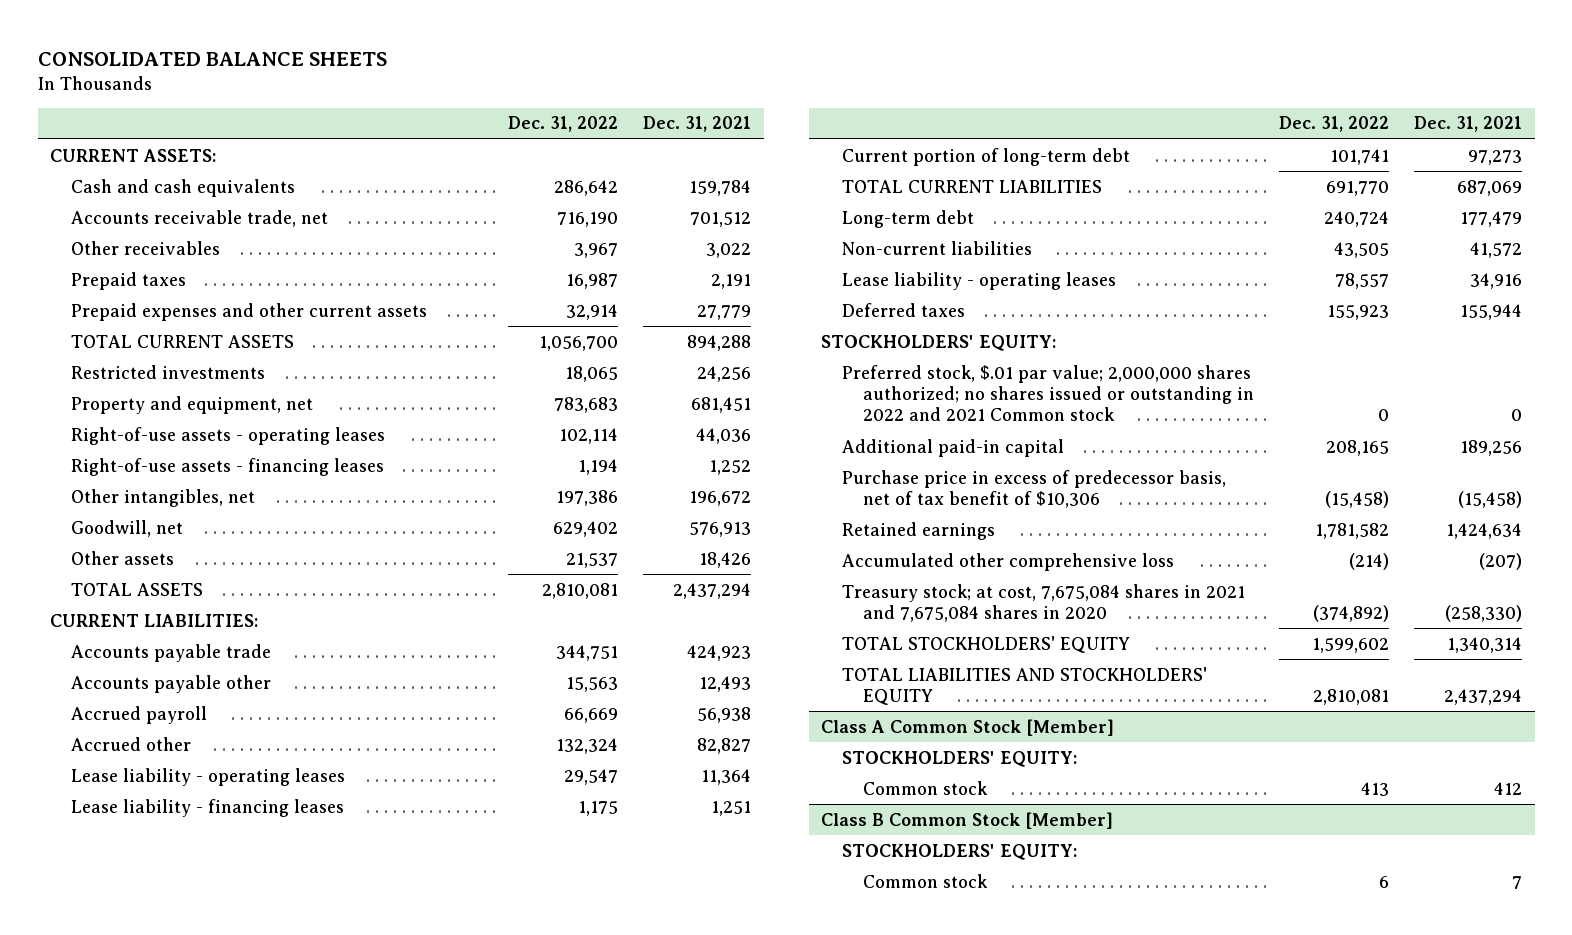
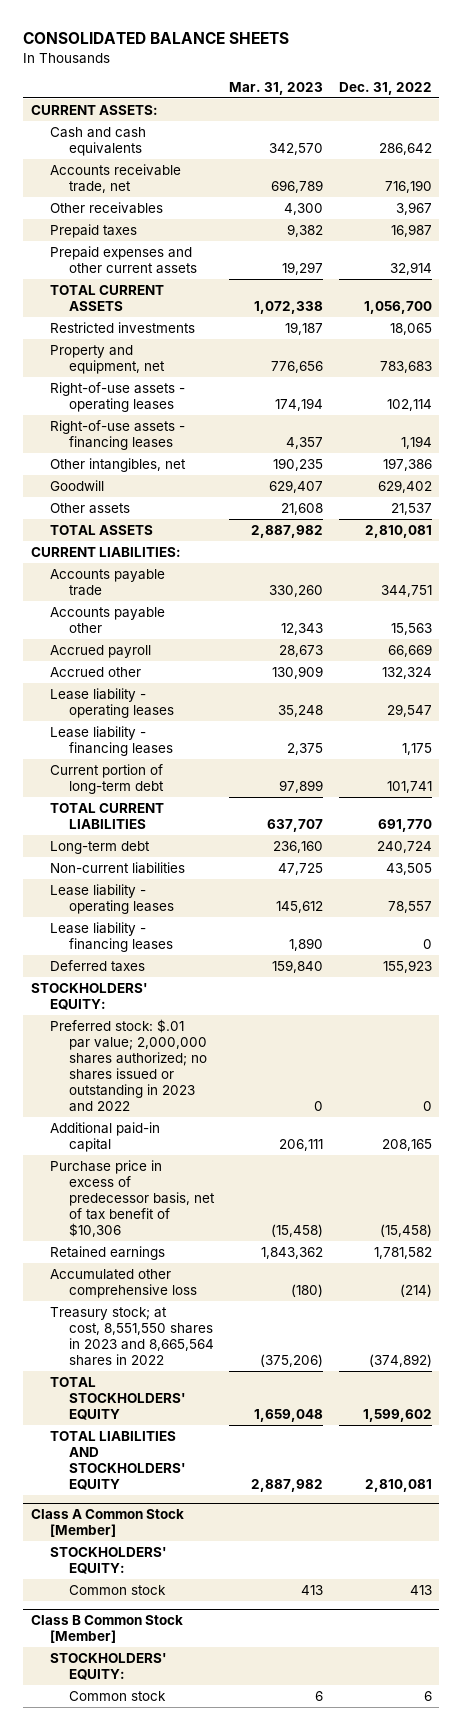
[643,116,752,133] Dec. 31, 2021 -> none
none -> [229,81,324,95] Mar. 31, 2023
[71,519,184,537] Goodwill, net -> [49,479,104,491] Goodwill
none -> [49,921,173,952] Lease liability - financing leases
[842,364,1255,422] Preferred stock, $.01 par value; 2,000,000 shares authorized; no shares issued or outstanding in 2022 and 2021 Common stock -> [49,1018,207,1113] Preferred stock: $.01 par value; 2,000,000 shares authorized; no shares issued or outstanding in 2023 and 2022
[842,583,1246,623] Treasury stock; at cost, 7,675,084 shares in 2021 and 7,675,084 shares in 2020 -> [49,1306,214,1367] Treasury stock; at cost, 8,551,550 shares in 2023 and 8,665,564 shares in 2022

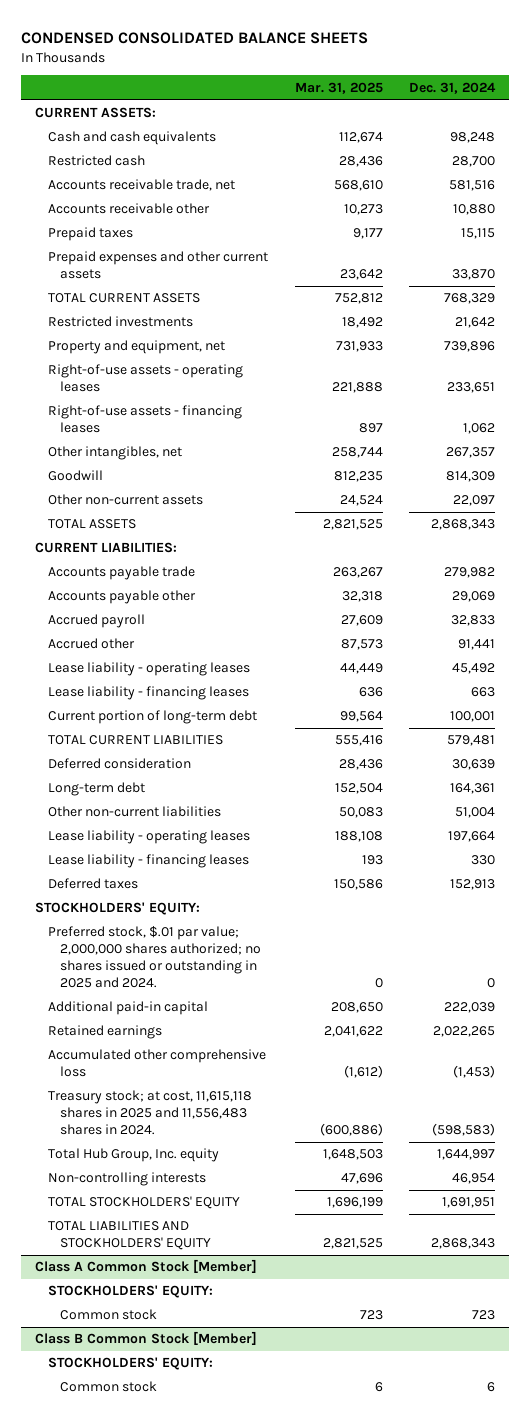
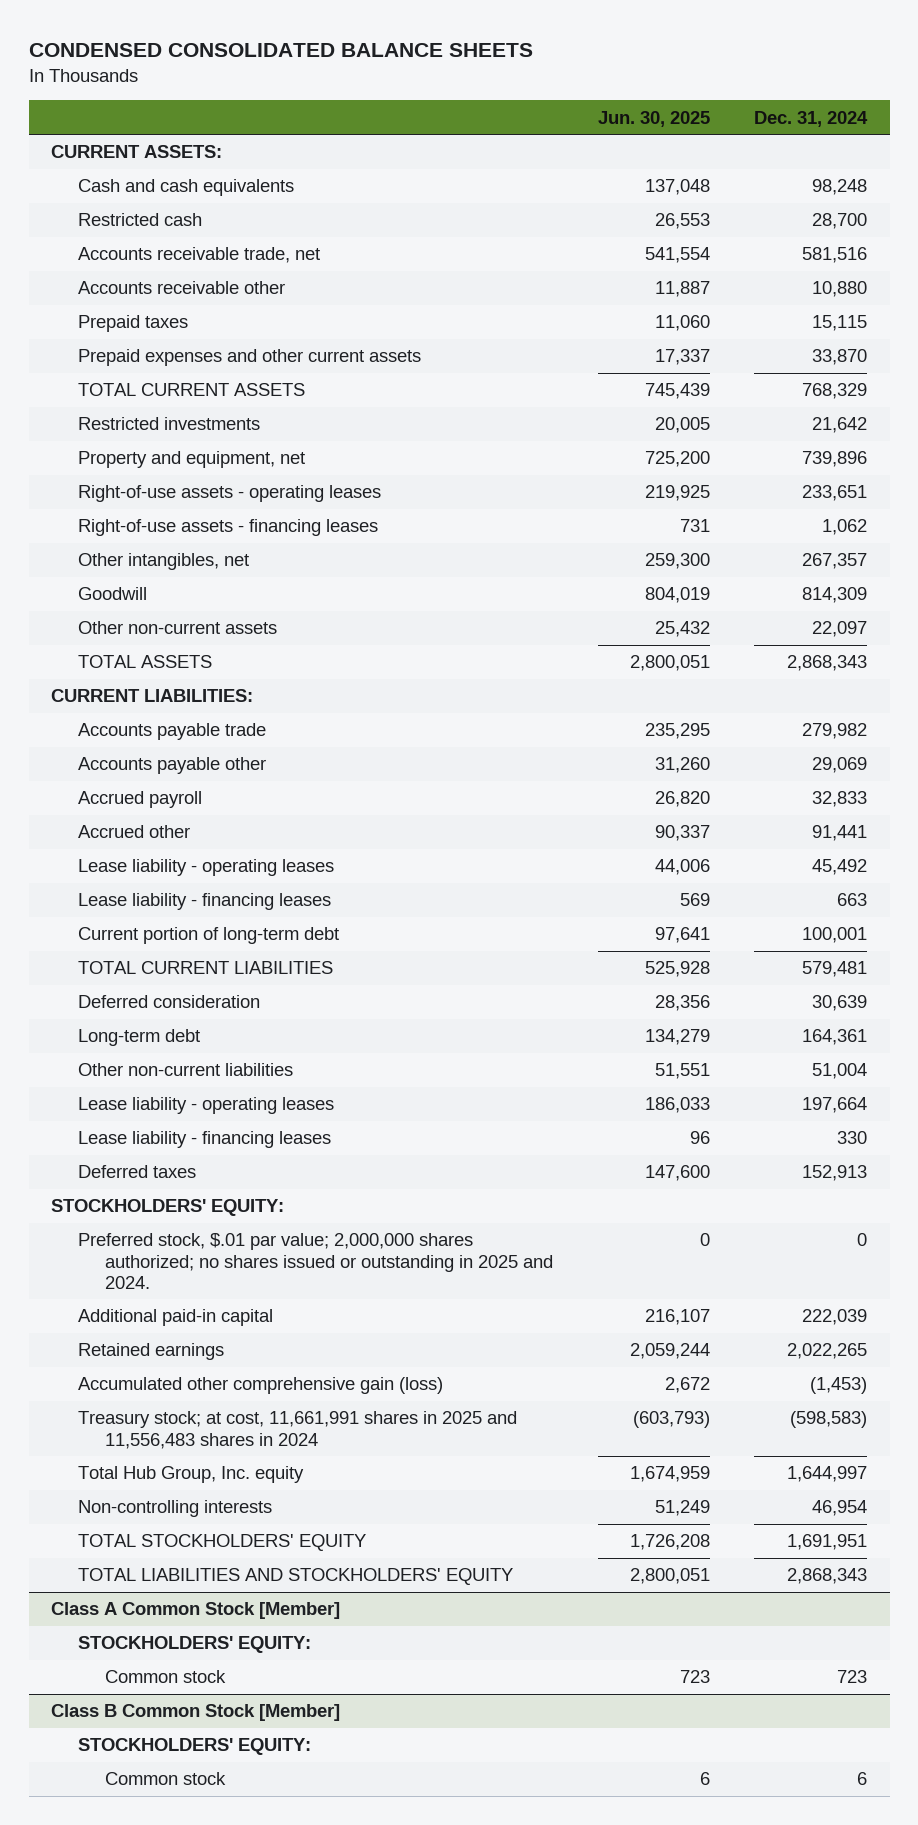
[294,81,383,94] Mar. 31, 2025 -> none
none -> [597,110,710,127] Jun. 30, 2025
[47,1049,266,1078] Accumulated other comprehensive loss -> [77,1377,443,1395] Accumulated other comprehensive gain (loss)
[47,1090,252,1136] Treasury stock; at cost, 11,615,118 shares in 2025 and 11,556,483 shares in 2024. -> [77,1411,517,1449] Treasury stock; at cost, 11,661,991 shares in 2025 and 11,556,483 shares in 2024

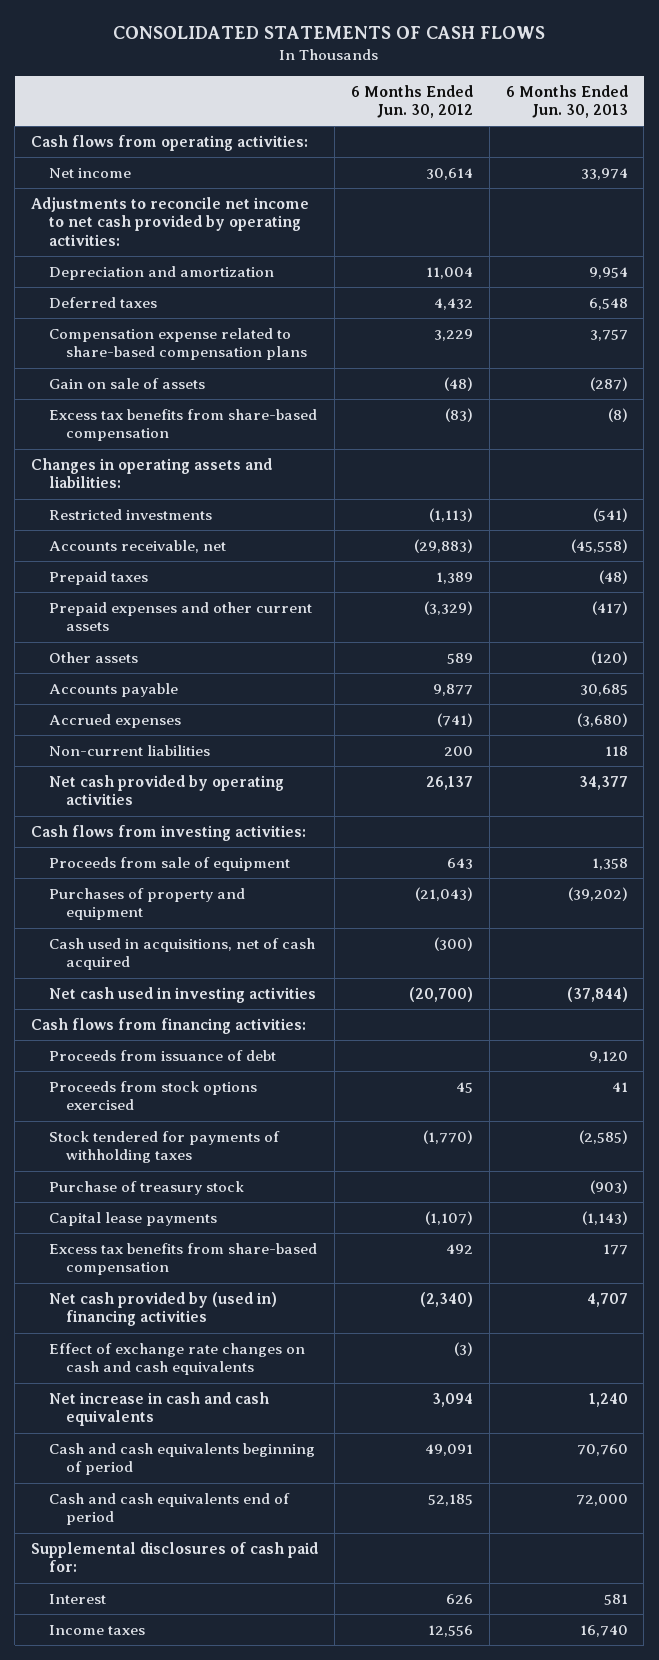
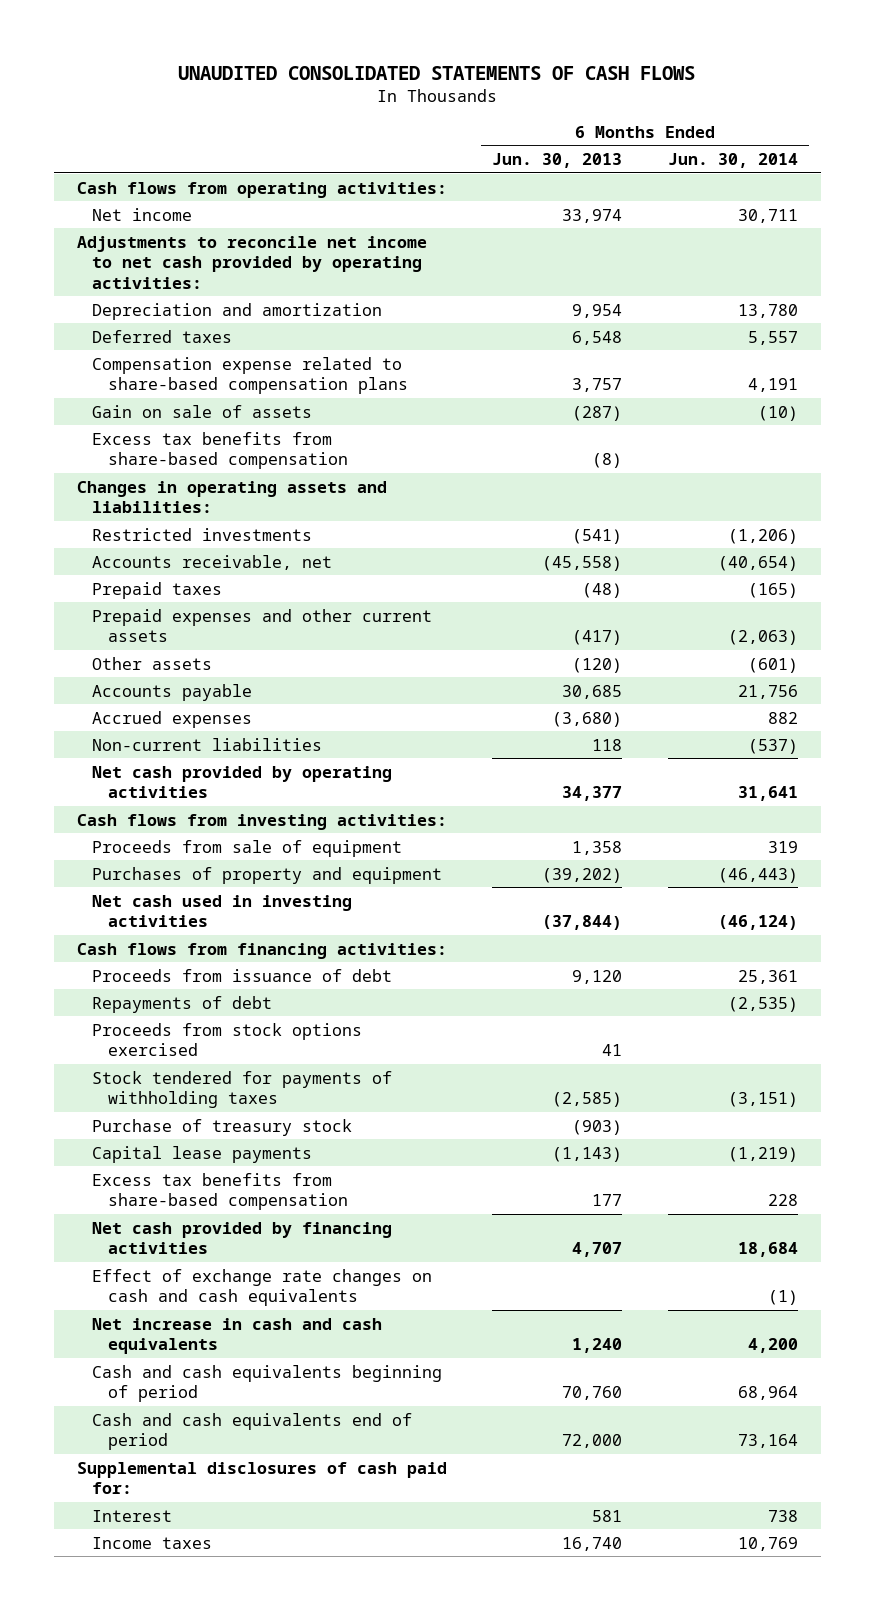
[113,26,546,40] CONSOLIDATED STATEMENTS OF CASH FLOWS -> [178,65,696,80] UNAUDITED CONSOLIDATED STATEMENTS OF CASH FLOWS
[350,84,473,119] 6 Months Ended Jun. 30, 2012 -> none
none -> [667,153,798,169] Jun. 30, 2014
[48,937,315,971] Cash used in acquisitions, net of cash acquired -> none
none -> [92,995,273,1013] Repayments of debt
[48,1291,277,1327] Net cash provided by (used in) financing activities -> [92,1221,393,1255] Net cash provided by financing activities

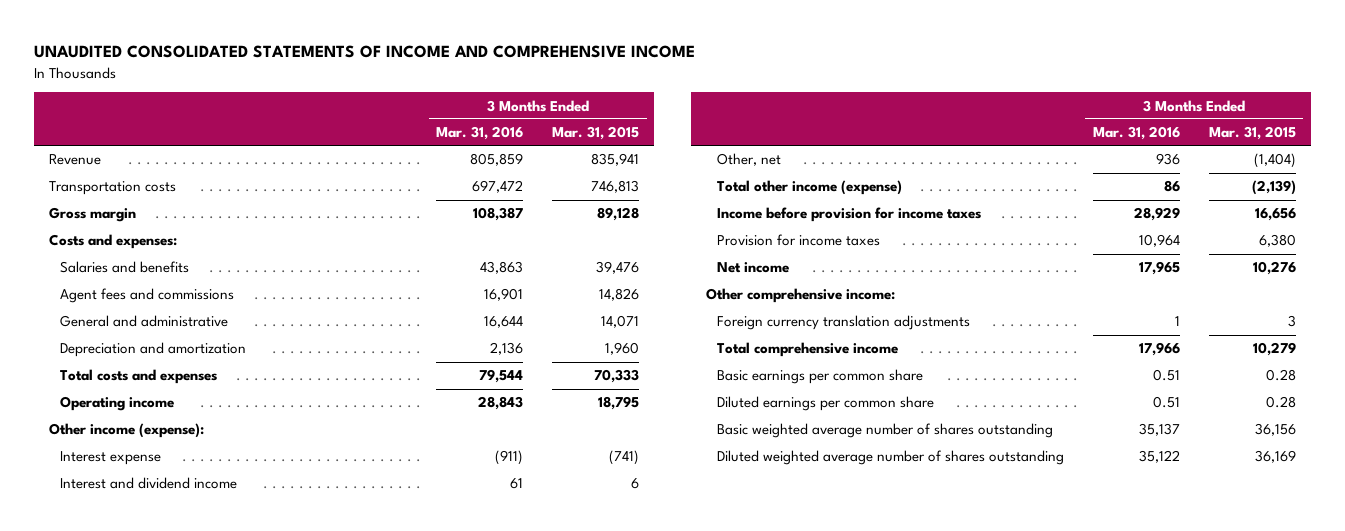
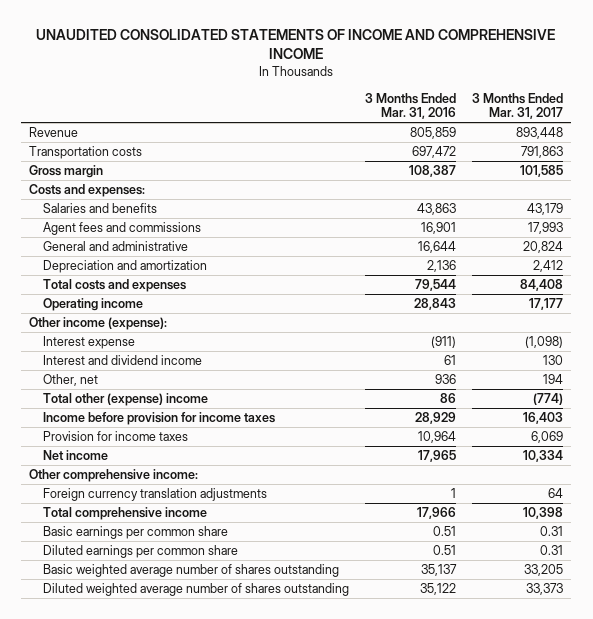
[552,126,640,141] Mar. 31, 2015 -> none
none -> [472,92,564,120] 3 Months Ended Mar. 31, 2017
[716,180,902,196] Total other income (expense) -> [42,393,208,407] Total other (expense) income

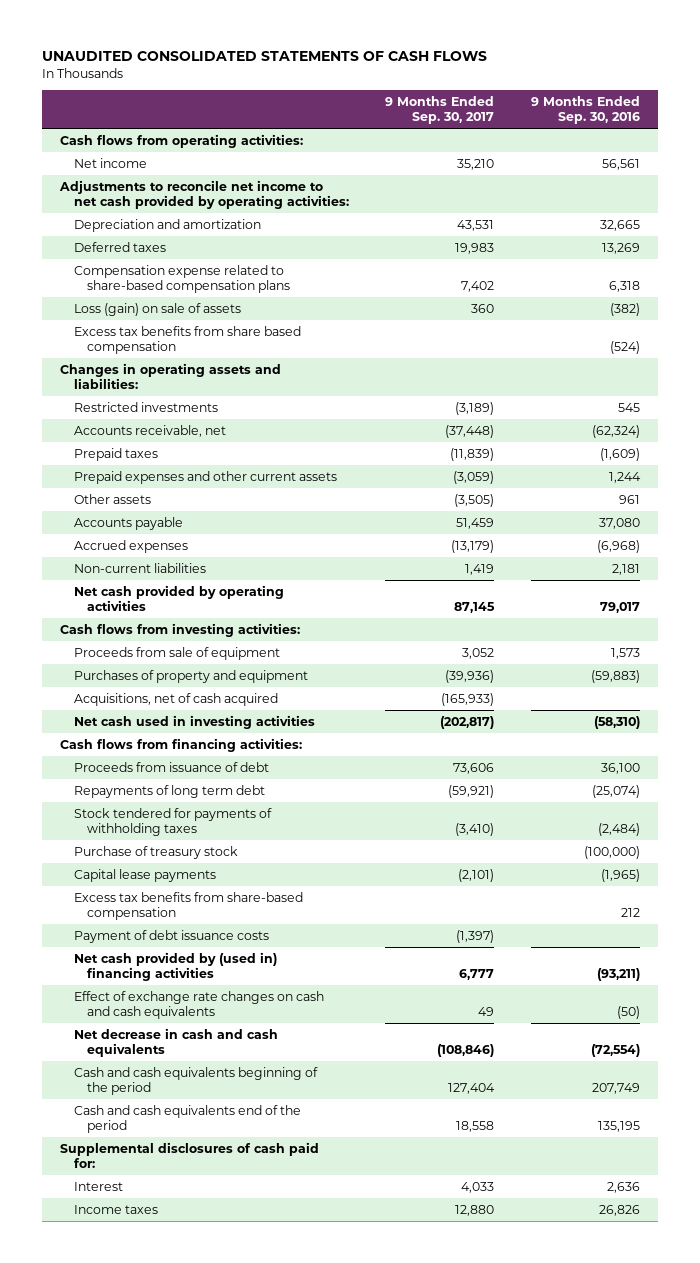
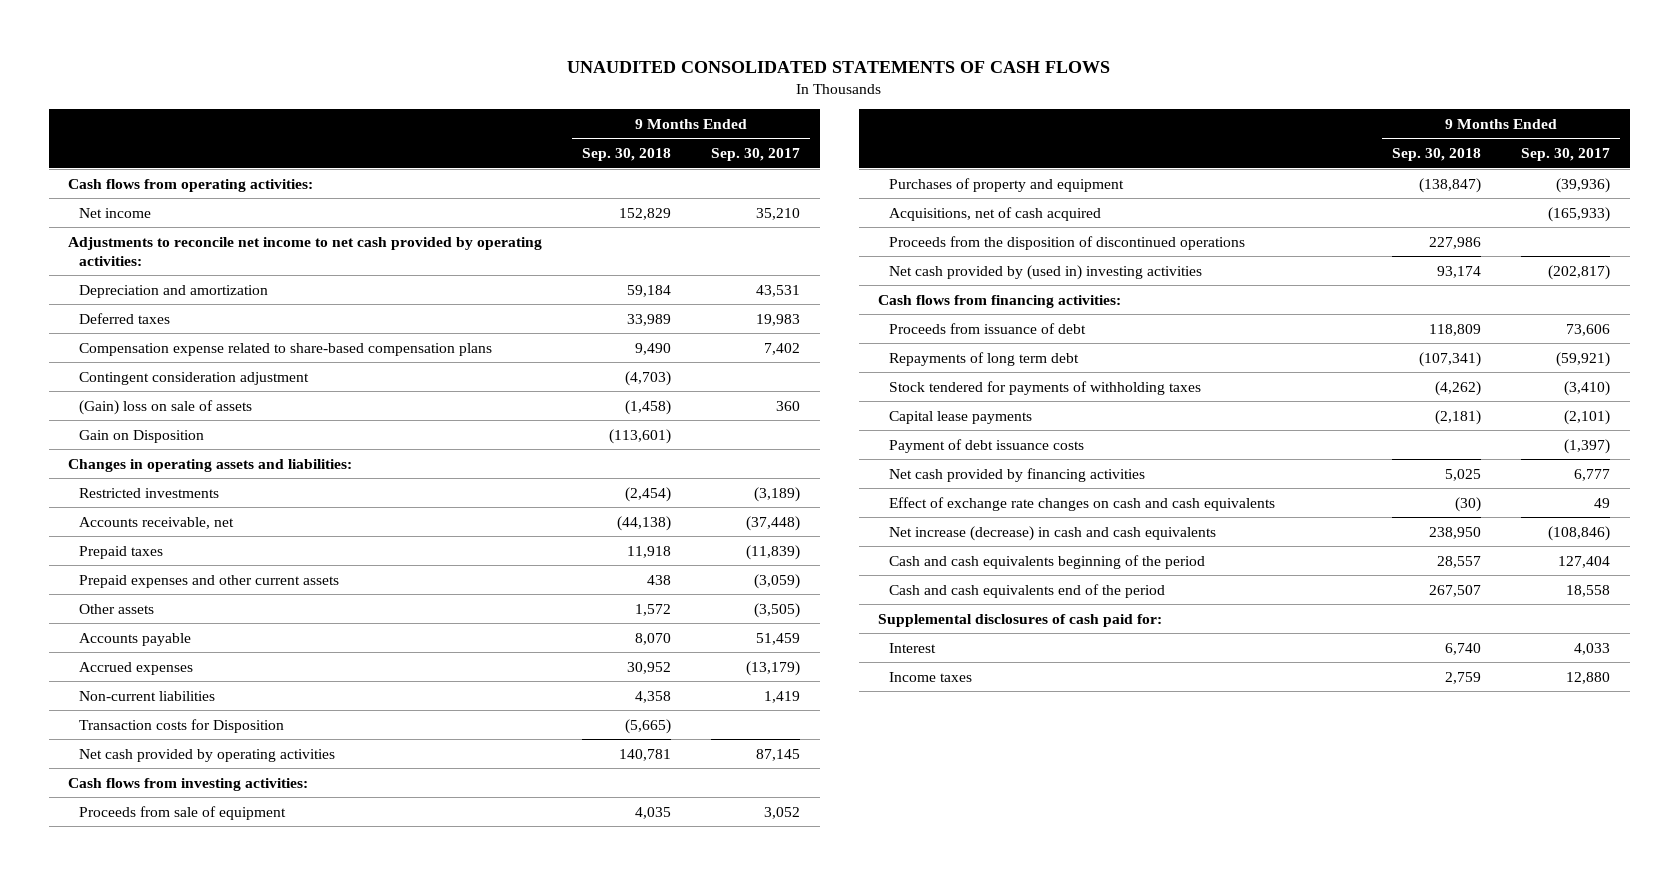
[531,95,641,124] 9 Months Ended Sep. 30, 2016 -> none
none -> [582,148,672,162] Sep. 30, 2018
[73,325,301,354] Excess tax benefits from share based compensation -> none
none -> [79,371,310,385] Contingent consideration adjustment
[73,302,241,316] Loss (gain) on sale of assets -> [79,399,253,415] (Gain) loss on sale of assets
none -> [79,429,205,443] Gain on Disposition
none -> [79,718,285,733] Transaction costs for Disposition
none -> [889,235,1246,250] Proceeds from the disposition of discontinued operations
[73,714,315,729] Net cash used in investing activities -> [889,264,1203,280] Net cash provided by (used in) investing activities
[73,845,238,859] Purchase of treasury stock -> none
[73,891,303,920] Excess tax benefits from share-based compensation -> none
[73,951,277,981] Net cash provided by (used in) financing activities -> [889,467,1146,482] Net cash provided by financing activities
[73,1027,278,1057] Net decrease in cash and cash equivalents -> [889,525,1217,541] Net increase (decrease) in cash and cash equivalents

